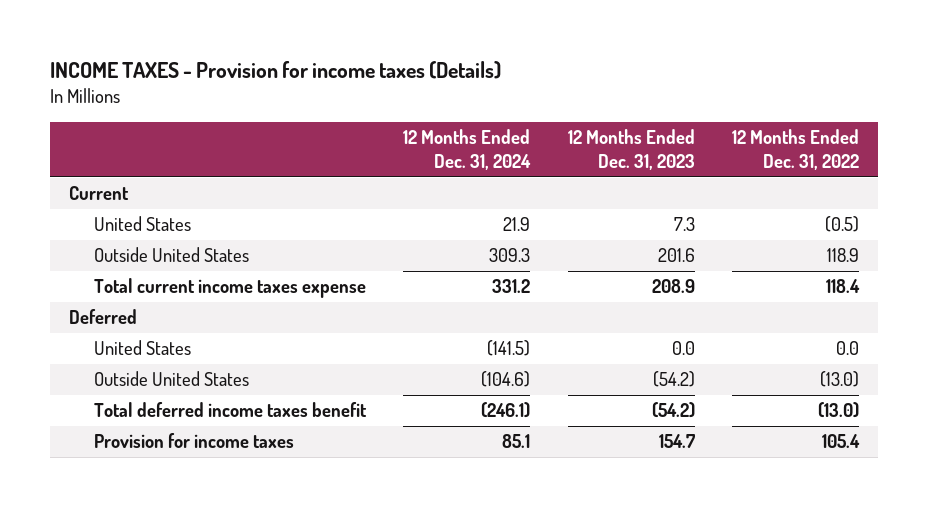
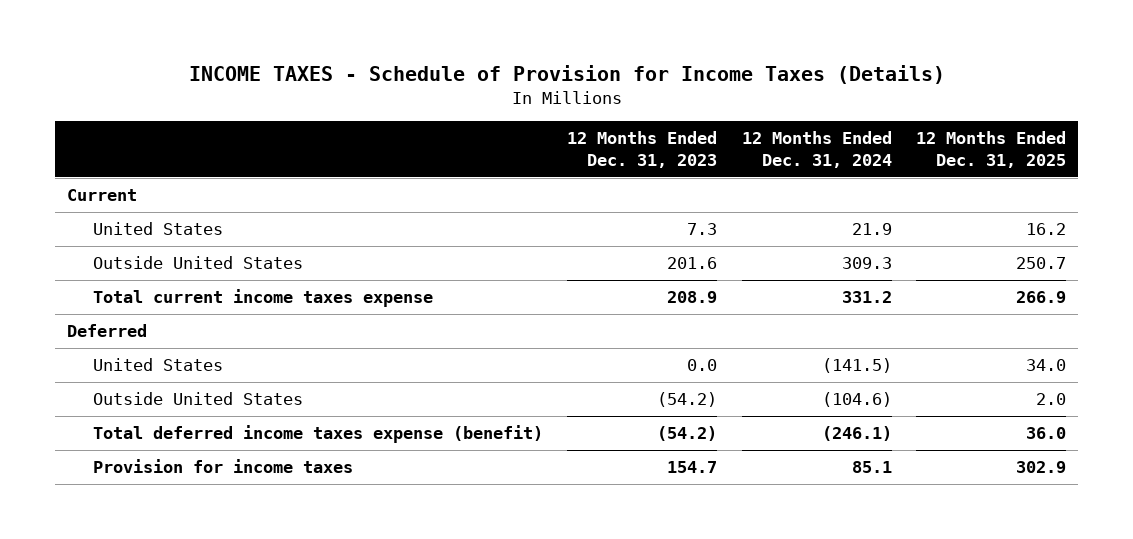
[49,61,501,80] INCOME TAXES - Provision for income taxes (Details) -> [188,65,945,85] INCOME TAXES - Schedule of Provision for Income Taxes (Details)
[732,129,860,170] 12 Months Ended Dec. 31, 2022 -> none
none -> [915,131,1066,168] 12 Months Ended Dec. 31, 2025
[93,402,367,418] Total deferred income taxes benefit -> [93,425,544,444] Total deferred income taxes expense (benefit)

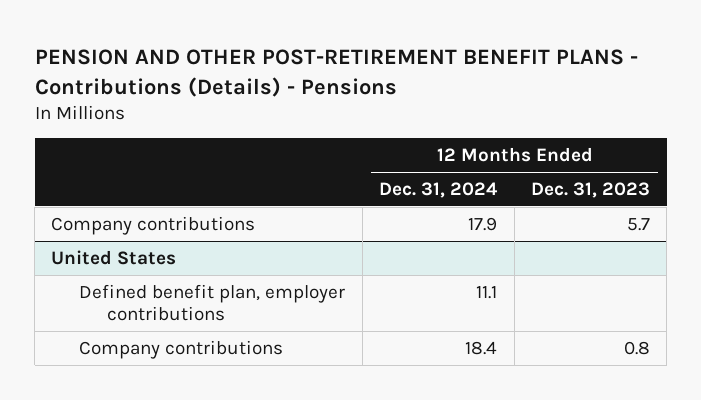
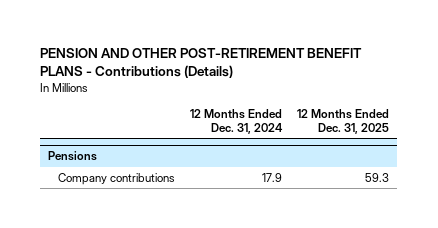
[34,49,638,97] PENSION AND OTHER POST-RETIREMENT BENEFIT PLANS - Contributions (Details) - Pensions -> [40,48,363,79] PENSION AND OTHER POST-RETIREMENT BENEFIT PLANS - Contributions (Details)
[530,182,650,199] Dec. 31, 2023 -> none
none -> [297,109,390,135] 12 Months Ended Dec. 31, 2025
none -> [48,151,98,162] Pensions
[51,249,177,265] United States -> none
[79,283,346,322] Defined benefit plan, employer contributions -> none
[79,339,284,359] Company contributions -> none

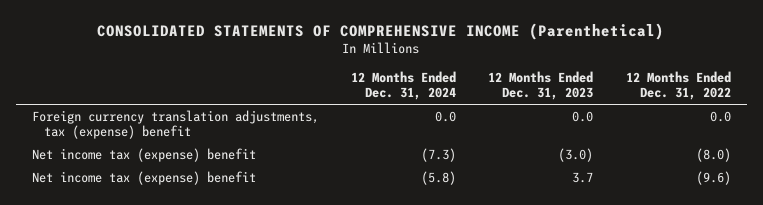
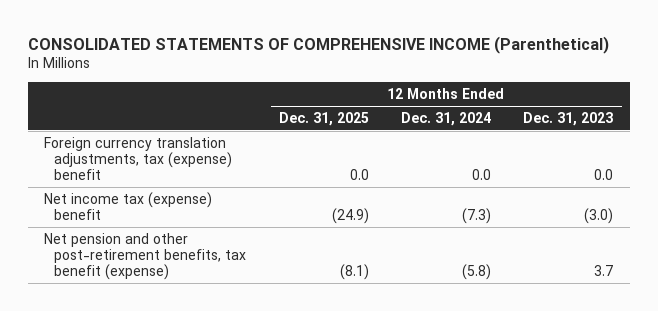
[625,71,731,101] 12 Months Ended Dec. 31, 2022 -> none
none -> [278,111,369,126] Dec. 31, 2025
[31,170,256,185] Net income tax (expense) benefit -> [44,232,247,281] Net pension and other post-retirement benefits, tax benefit (expense)

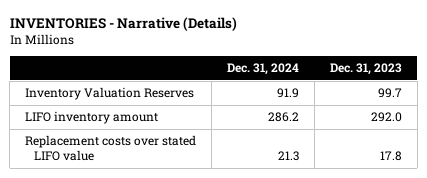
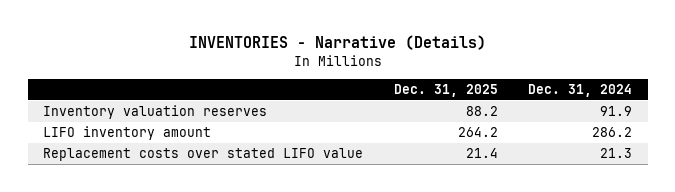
[330,62,403,75] Dec. 31, 2023 -> none
none -> [393,84,498,98] Dec. 31, 2025
[25,87,195,101] Inventory Valuation Reserves -> [42,105,267,120] Inventory valuation reserves

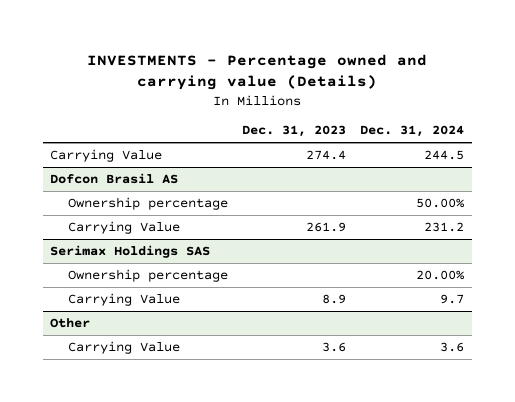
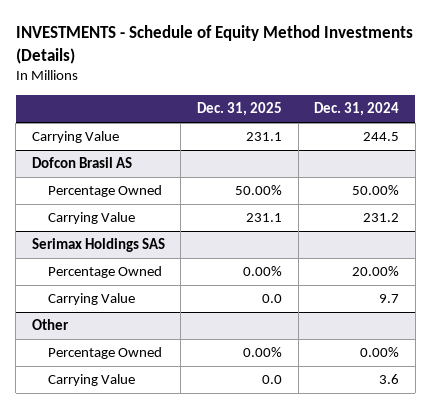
[87,53,428,91] INVESTMENTS - Percentage owned and carrying value (Details) -> [15,25,413,64] INVESTMENTS - Schedule of Equity Method Investments (Details)
[242,125,347,138] Dec. 31, 2023 -> none
none -> [197,102,283,117] Dec. 31, 2025
[67,196,228,210] Ownership percentage -> [48,185,163,198] Percentage Owned
[67,268,228,282] Ownership percentage -> [48,266,163,279] Percentage Owned
none -> [48,347,163,360] Percentage Owned

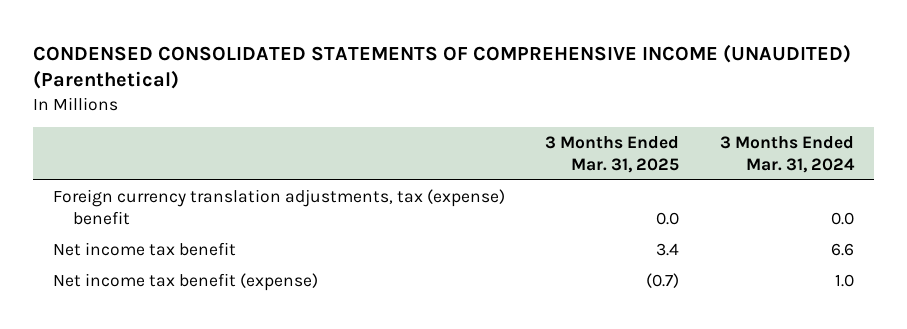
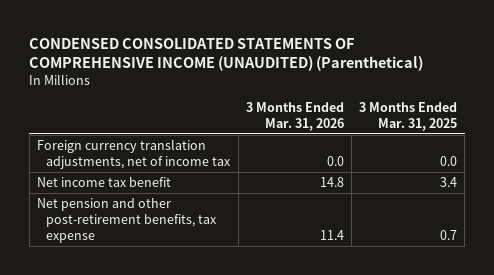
[719,135,855,173] 3 Months Ended Mar. 31, 2024 -> none
none -> [245,102,344,132] 3 Months Ended Mar. 31, 2026
[52,188,505,225] Foreign currency translation adjustments, tax (expense) benefit -> [37,138,232,169] Foreign currency translation adjustments, net of income tax
[52,272,318,291] Net income tax benefit (expense) -> [37,197,218,243] Net pension and other post-retirement benefits, tax expense
[646,272,680,288] (0.7) -> [440,229,458,240] 0.7

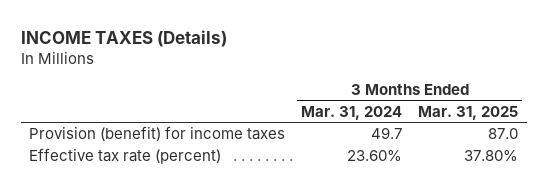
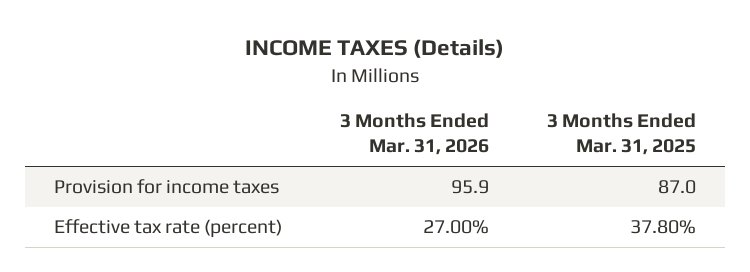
[301,105,403,120] Mar. 31, 2024 -> none
none -> [340,113,490,156] 3 Months Ended Mar. 31, 2026
[28,126,285,142] Provision (benefit) for income taxes -> [53,179,279,195] Provision for income taxes

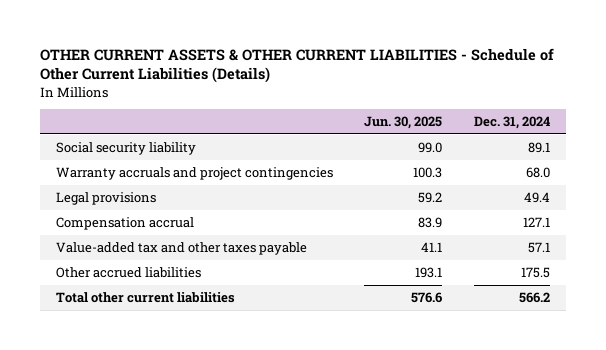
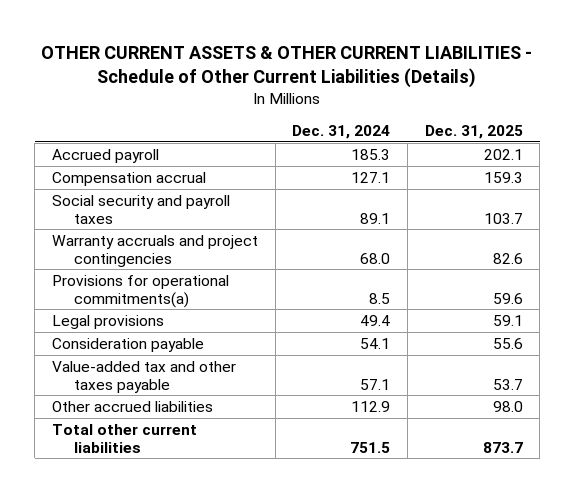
[364,116,443,130] Jun. 30, 2025 -> none
none -> [424,125,523,140] Dec. 31, 2025
none -> [52,148,160,163] Accrued payroll
[55,216,194,230] Compensation accrual -> [52,171,207,186] Compensation accrual
[55,141,196,155] Social security liability -> [52,194,231,224] Social security and payroll taxes
none -> [52,274,230,308] Provisions for operational commitments(a)
none -> [52,337,205,352] Consideration payable
[521,266,551,278] 175.5 -> [351,400,391,412] 112.9
[519,291,551,303] 566.2 -> [350,441,391,453] 751.5

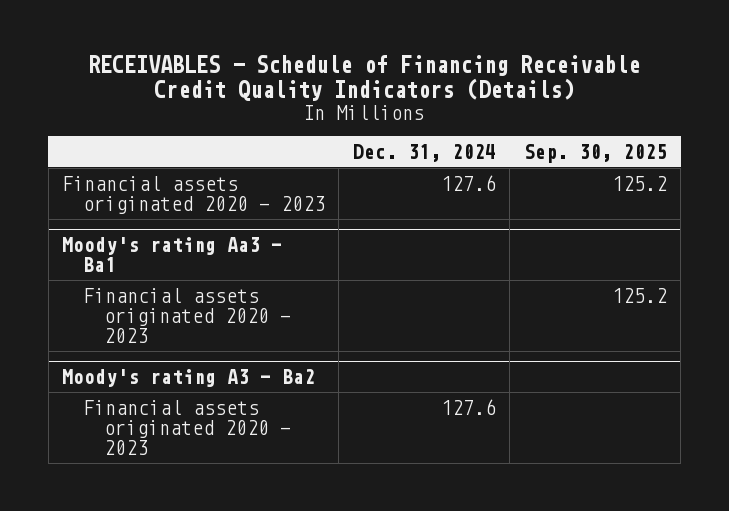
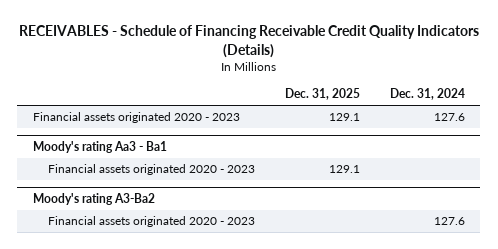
[523,143,667,163] Sep. 30, 2025 -> none
none -> [284,88,360,101] Dec. 31, 2025
[62,368,316,387] Moody's rating A3 - Ba2 -> [32,192,155,205] Moody's rating A3-Ba2

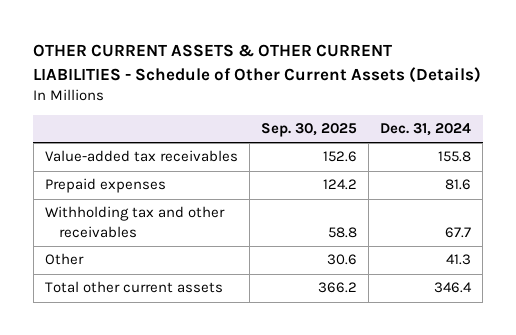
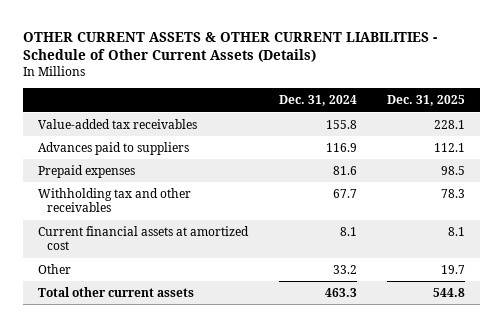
[260,123,357,138] Sep. 30, 2025 -> none
none -> [387,95,466,107] Dec. 31, 2025
none -> [38,141,190,155] Advances paid to suppliers
none -> [38,225,250,251] Current financial assets at amortized cost
[446,254,472,266] 41.3 -> [332,264,357,274] 33.2
[434,282,473,294] 346.4 -> [324,287,357,297] 463.3

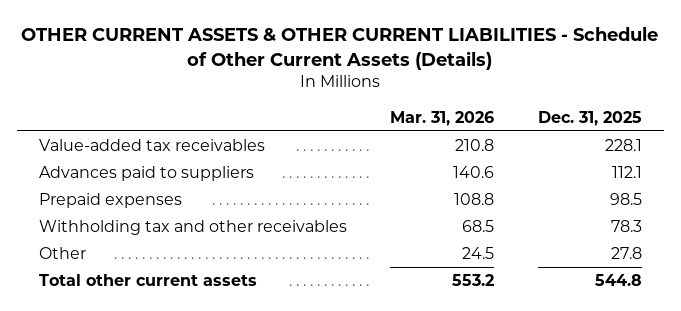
[278,95,357,107] Dec. 31, 2024 -> none
none -> [390,110,495,126] Mar. 31, 2026
[38,225,250,251] Current financial assets at amortized cost -> none
[441,264,466,274] 19.7 -> [611,247,643,260] 27.8

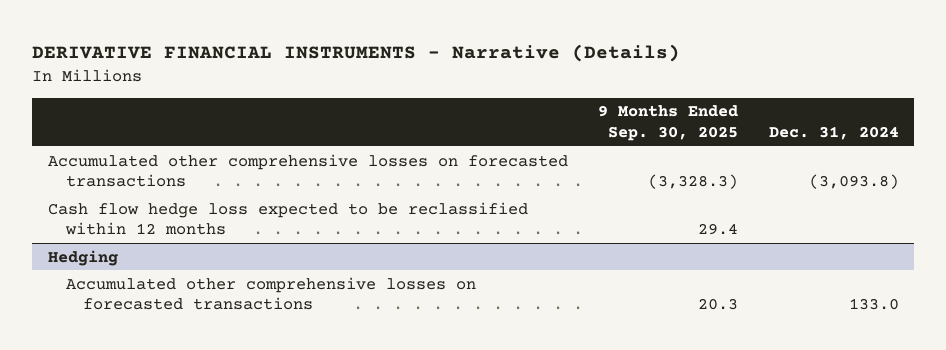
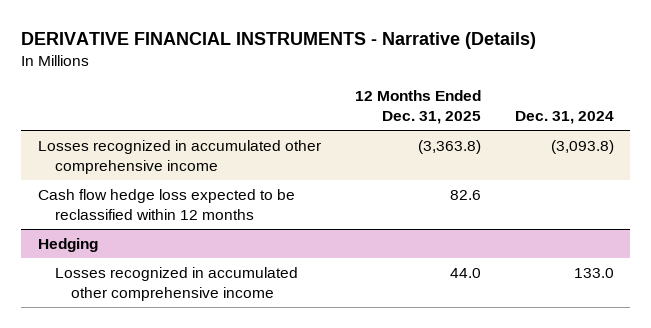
[598,105,739,142] 9 Months Ended Sep. 30, 2025 -> none
none -> [354,90,481,125] 12 Months Ended Dec. 31, 2025
[47,153,568,188] Accumulated other comprehensive losses on forecasted transactions -> [37,139,321,174] Losses recognized in accumulated other comprehensive income
[65,276,476,311] Accumulated other comprehensive losses on forecasted transactions -> [54,266,298,301] Losses recognized in accumulated other comprehensive income

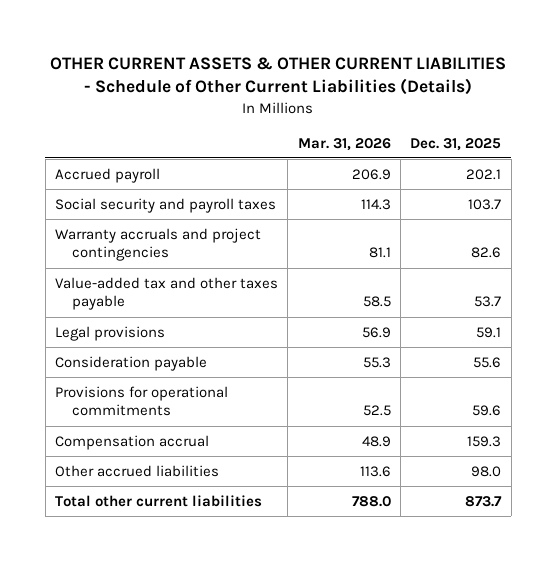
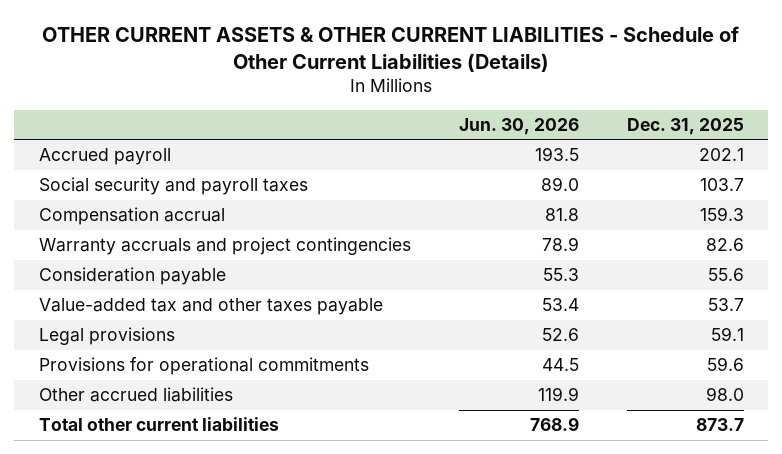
[297,137,391,151] Mar. 31, 2026 -> none
none -> [458,117,579,135] Jun. 30, 2026
[54,434,209,450] Compensation accrual -> [38,207,225,226] Compensation accrual
[54,355,207,371] Consideration payable -> [38,267,226,286] Consideration payable

